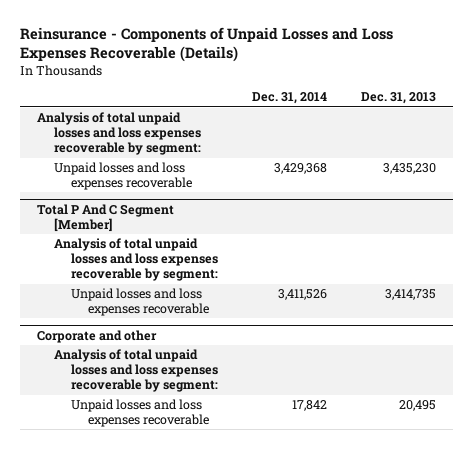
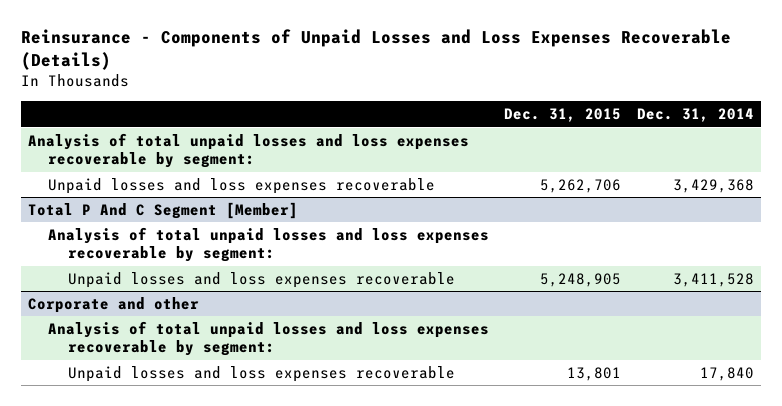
[361,92,437,105] Dec. 31, 2013 -> none
none -> [504,108,622,123] Dec. 31, 2015
[277,289,327,301] 3,411,526 -> [672,272,754,287] 3,411,528
[291,400,327,412] 17,842 -> [699,366,754,381] 17,840

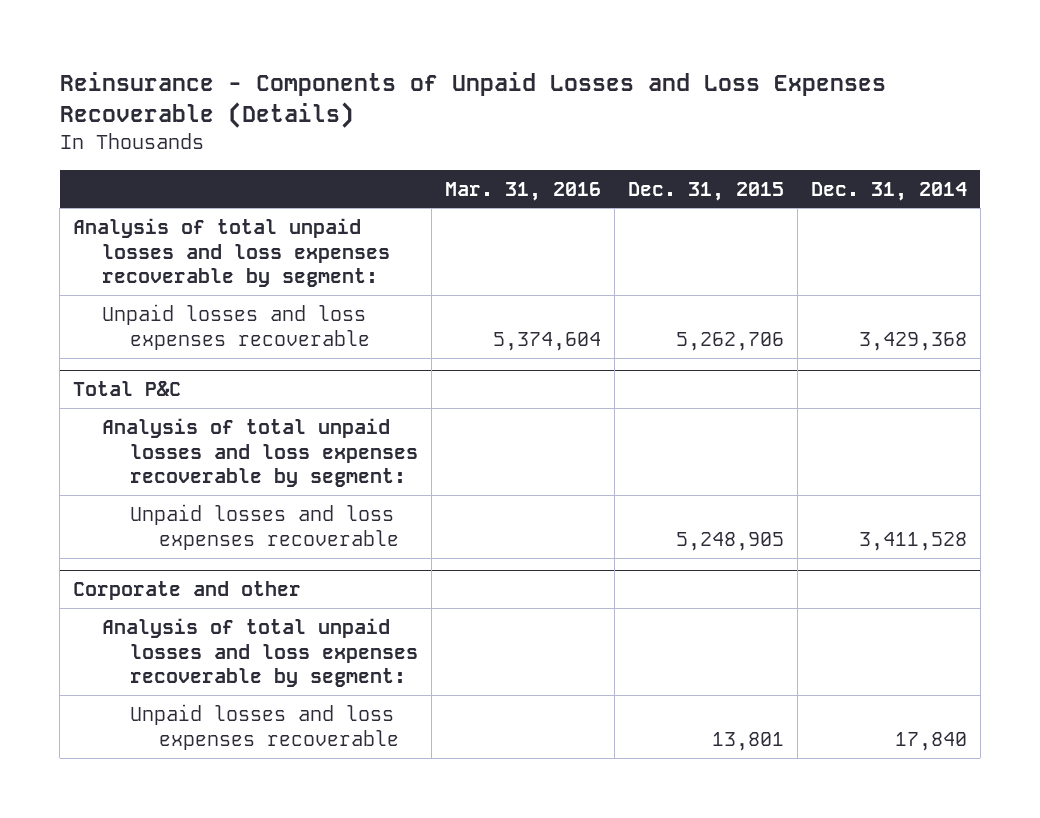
none -> [445,181,602,201] Mar. 31, 2016
[28,201,299,219] Total P And C Segment [Member] -> [73,381,182,397] Total P&C

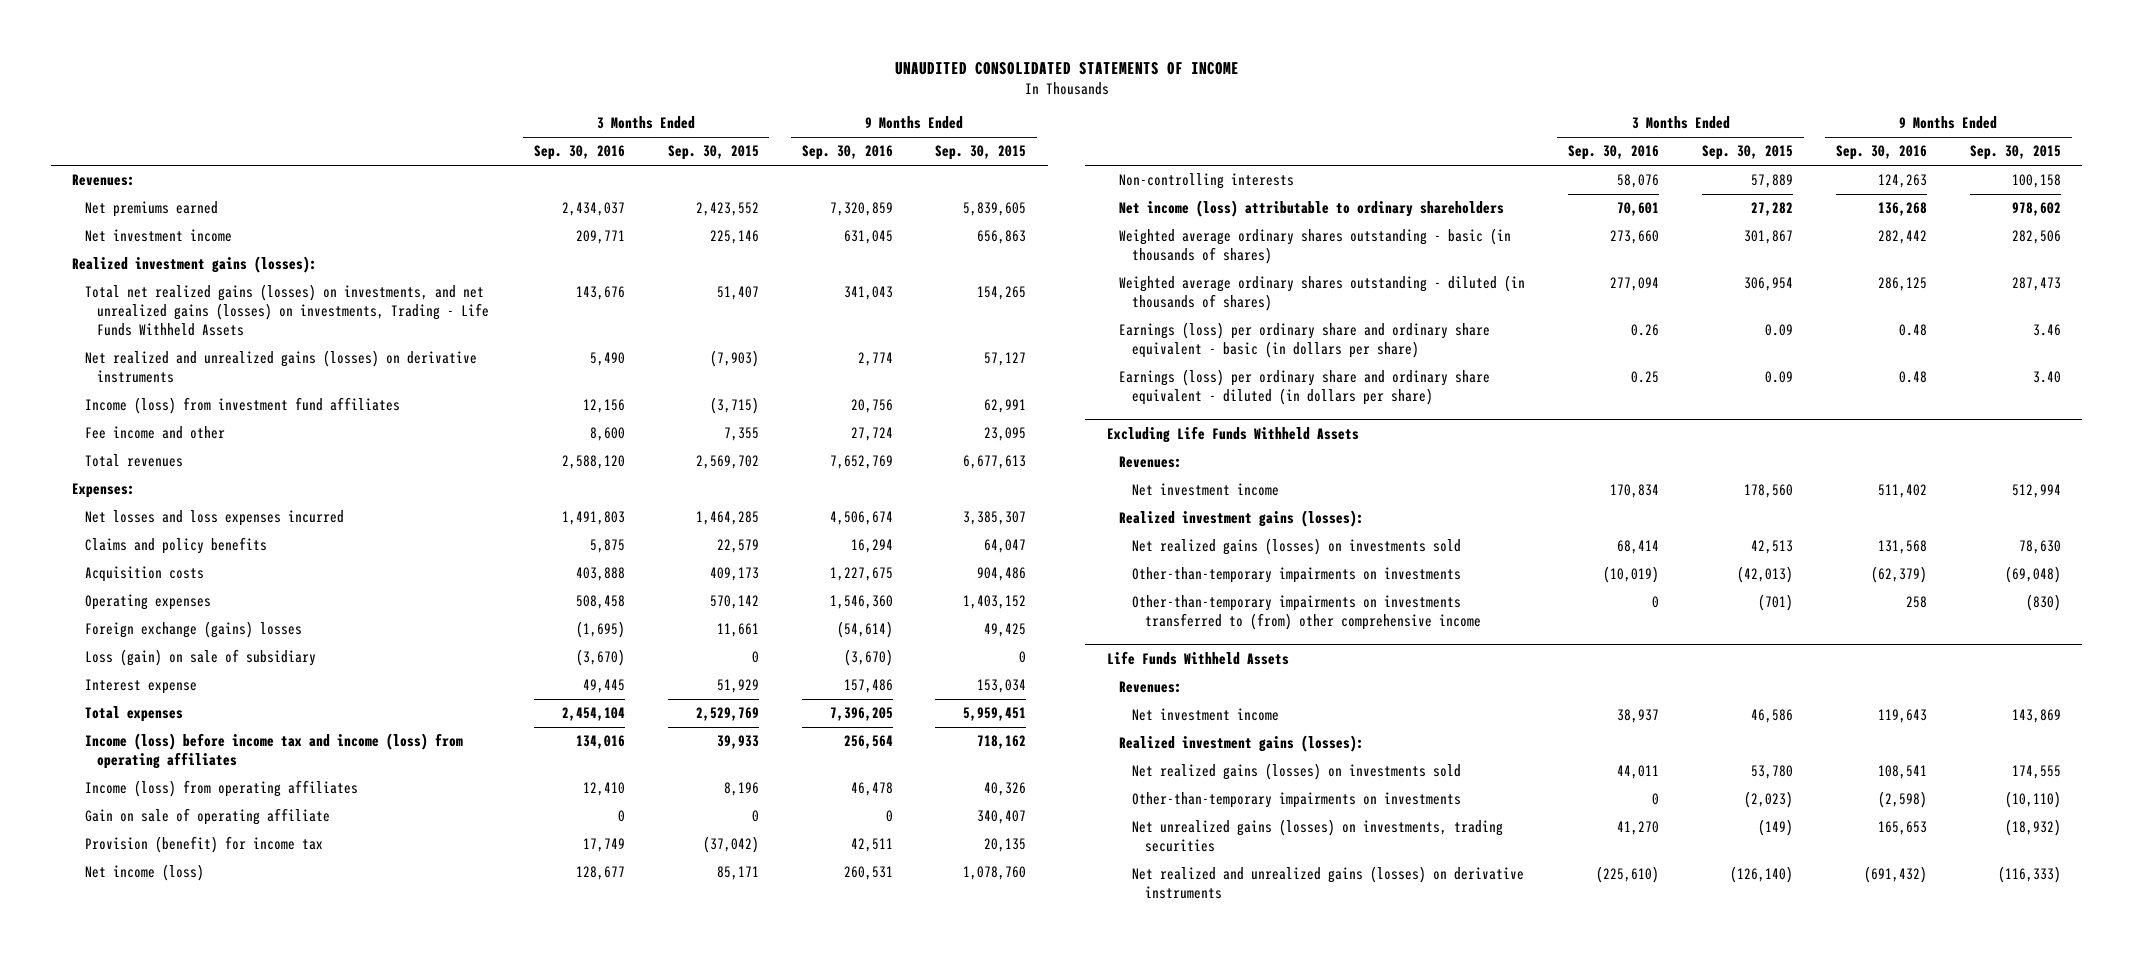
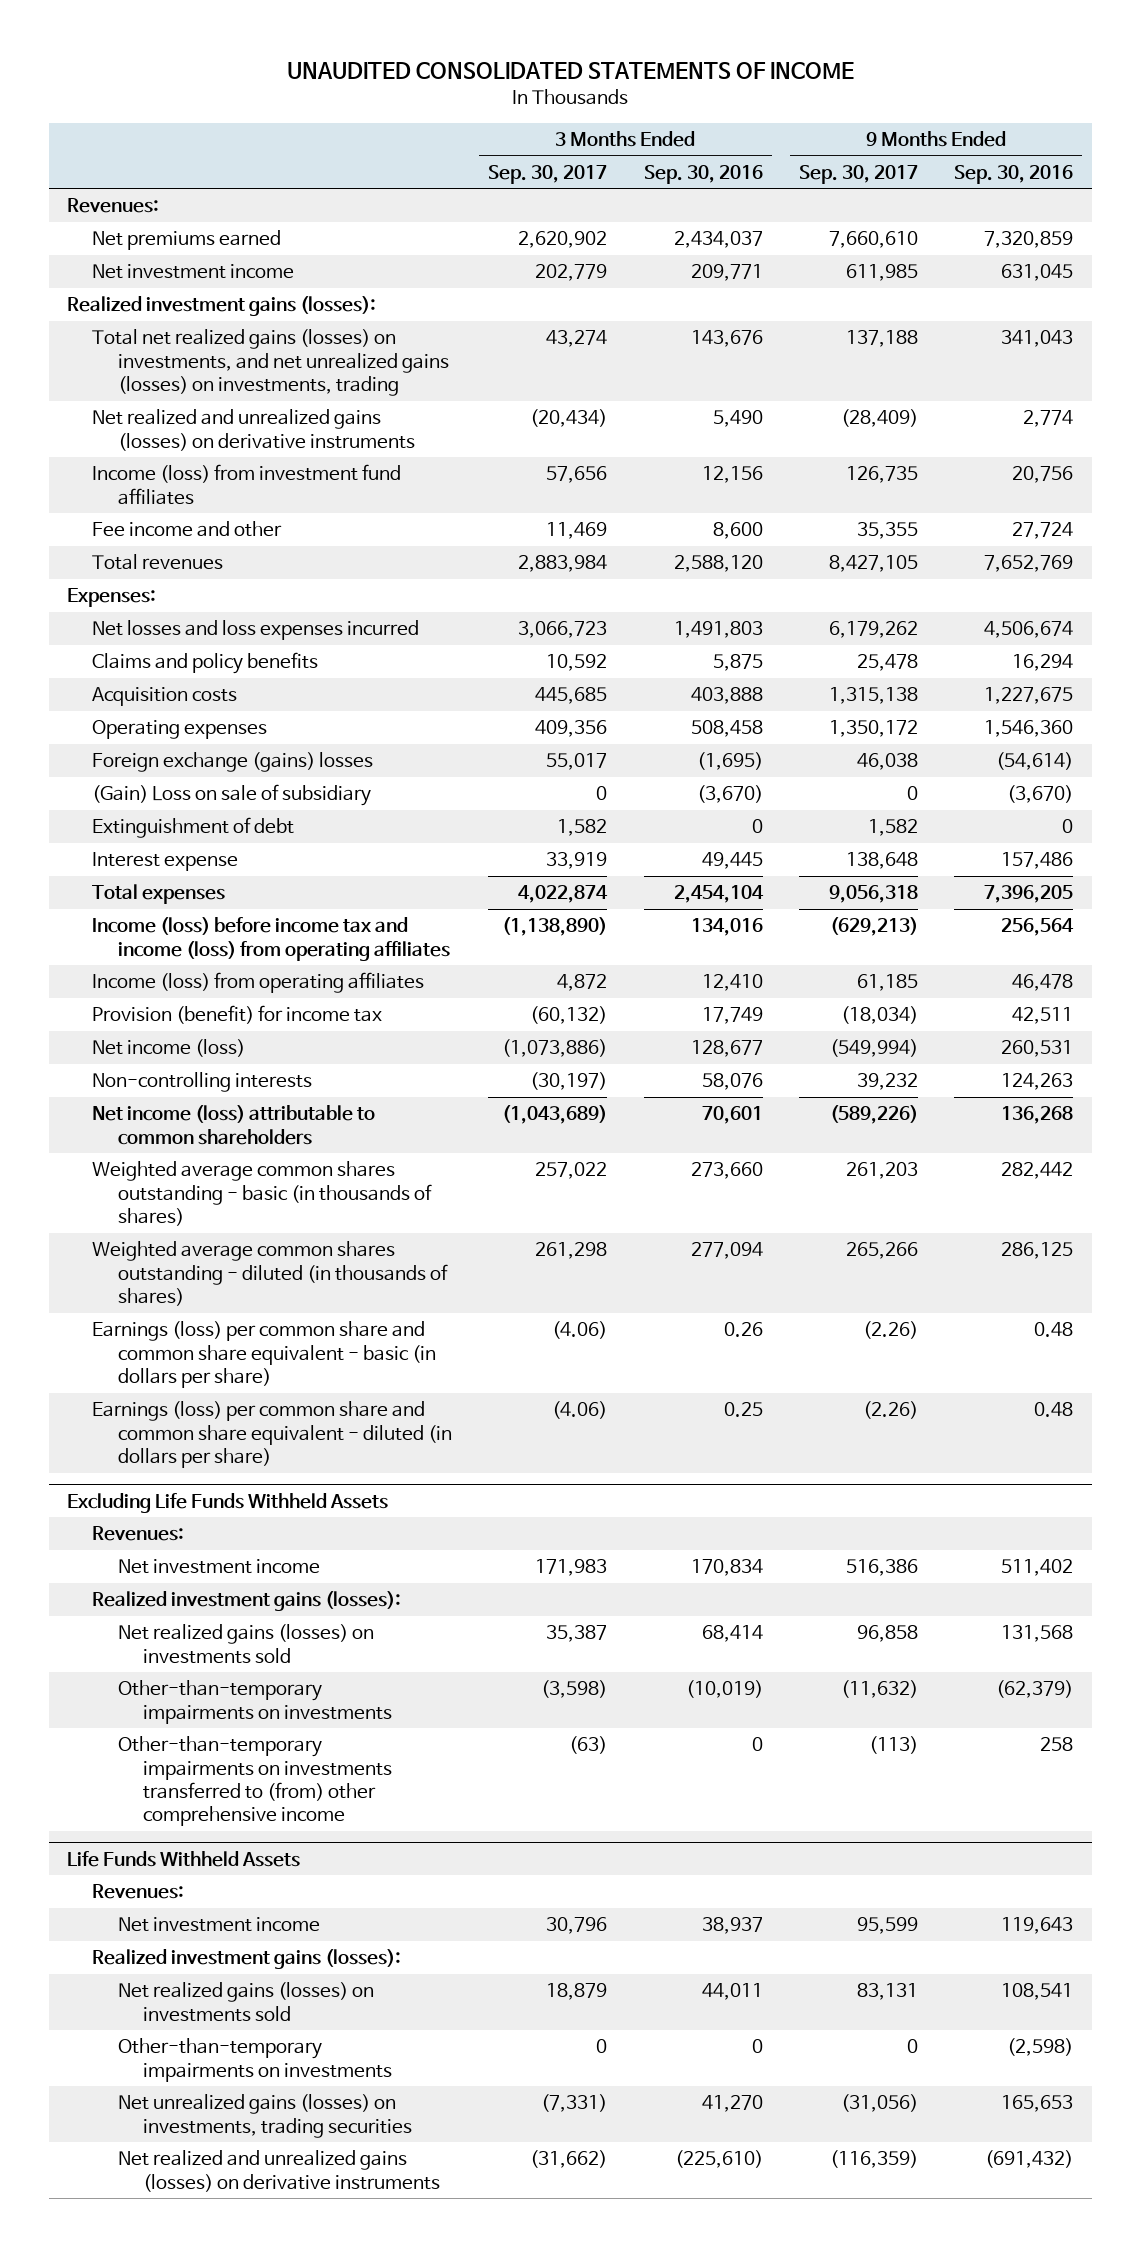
[667,145,759,161] Sep. 30, 2015 -> none
[935,145,1027,161] Sep. 30, 2015 -> none
none -> [488,164,608,184] Sep. 30, 2017
none -> [799,164,919,184] Sep. 30, 2017
[84,284,490,336] Total net realized gains (losses) on investments, and net unrealized gains (losses) on investments, Trading - Life Funds Withheld Assets -> [92,329,449,396] Total net realized gains (losses) on investments, and net unrealized gains (losses) on investments, trading
[84,649,316,667] Loss (gain) on sale of subsidiary -> [92,784,372,807] (Gain) Loss on sale of subsidiary
none -> [92,817,295,839] Extinguishment of debt
[84,808,330,826] Gain on sale of operating affiliate -> none
[1119,200,1505,218] Net income (loss) attributable to ordinary shareholders -> [92,1105,376,1145] Net income (loss) attributable to common shareholders
[1119,228,1512,265] Weighted average ordinary shares outstanding - basic (in thousands of shares) -> [92,1161,432,1226] Weighted average common shares outstanding - basic (in thousands of shares)
[1119,275,1526,312] Weighted average ordinary shares outstanding - diluted (in thousands of shares) -> [92,1241,448,1306] Weighted average common shares outstanding - diluted (in thousands of shares)
[1119,322,1491,359] Earnings (loss) per ordinary share and ordinary share equivalent - basic (in dollars per share) -> [92,1321,436,1388] Earnings (loss) per common share and common share equivalent - basic (in dollars per share)
[1119,369,1491,406] Earnings (loss) per ordinary share and ordinary share equivalent - diluted (in dollars per share) -> [92,1401,452,1468] Earnings (loss) per common share and common share equivalent - diluted (in dollars per share)

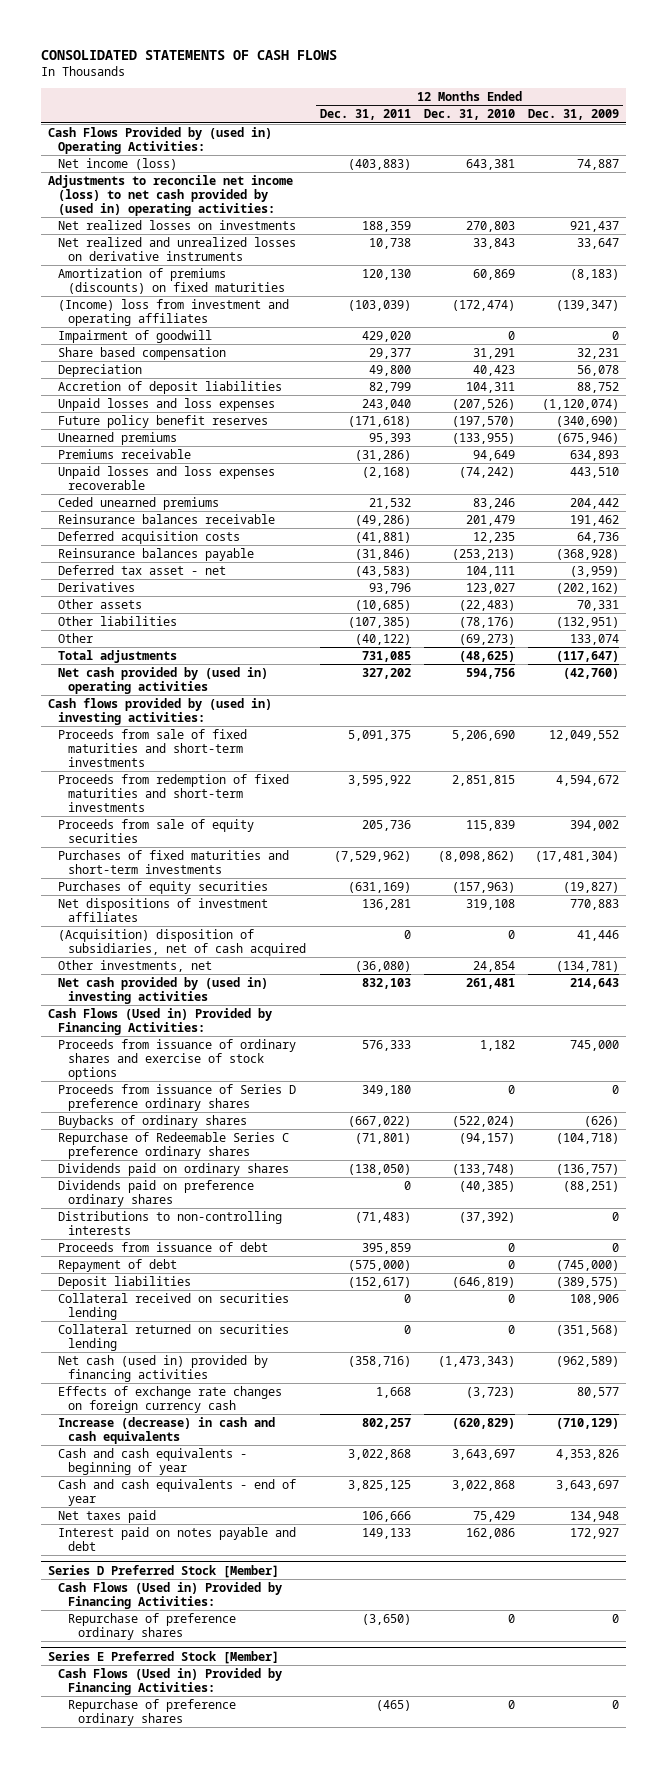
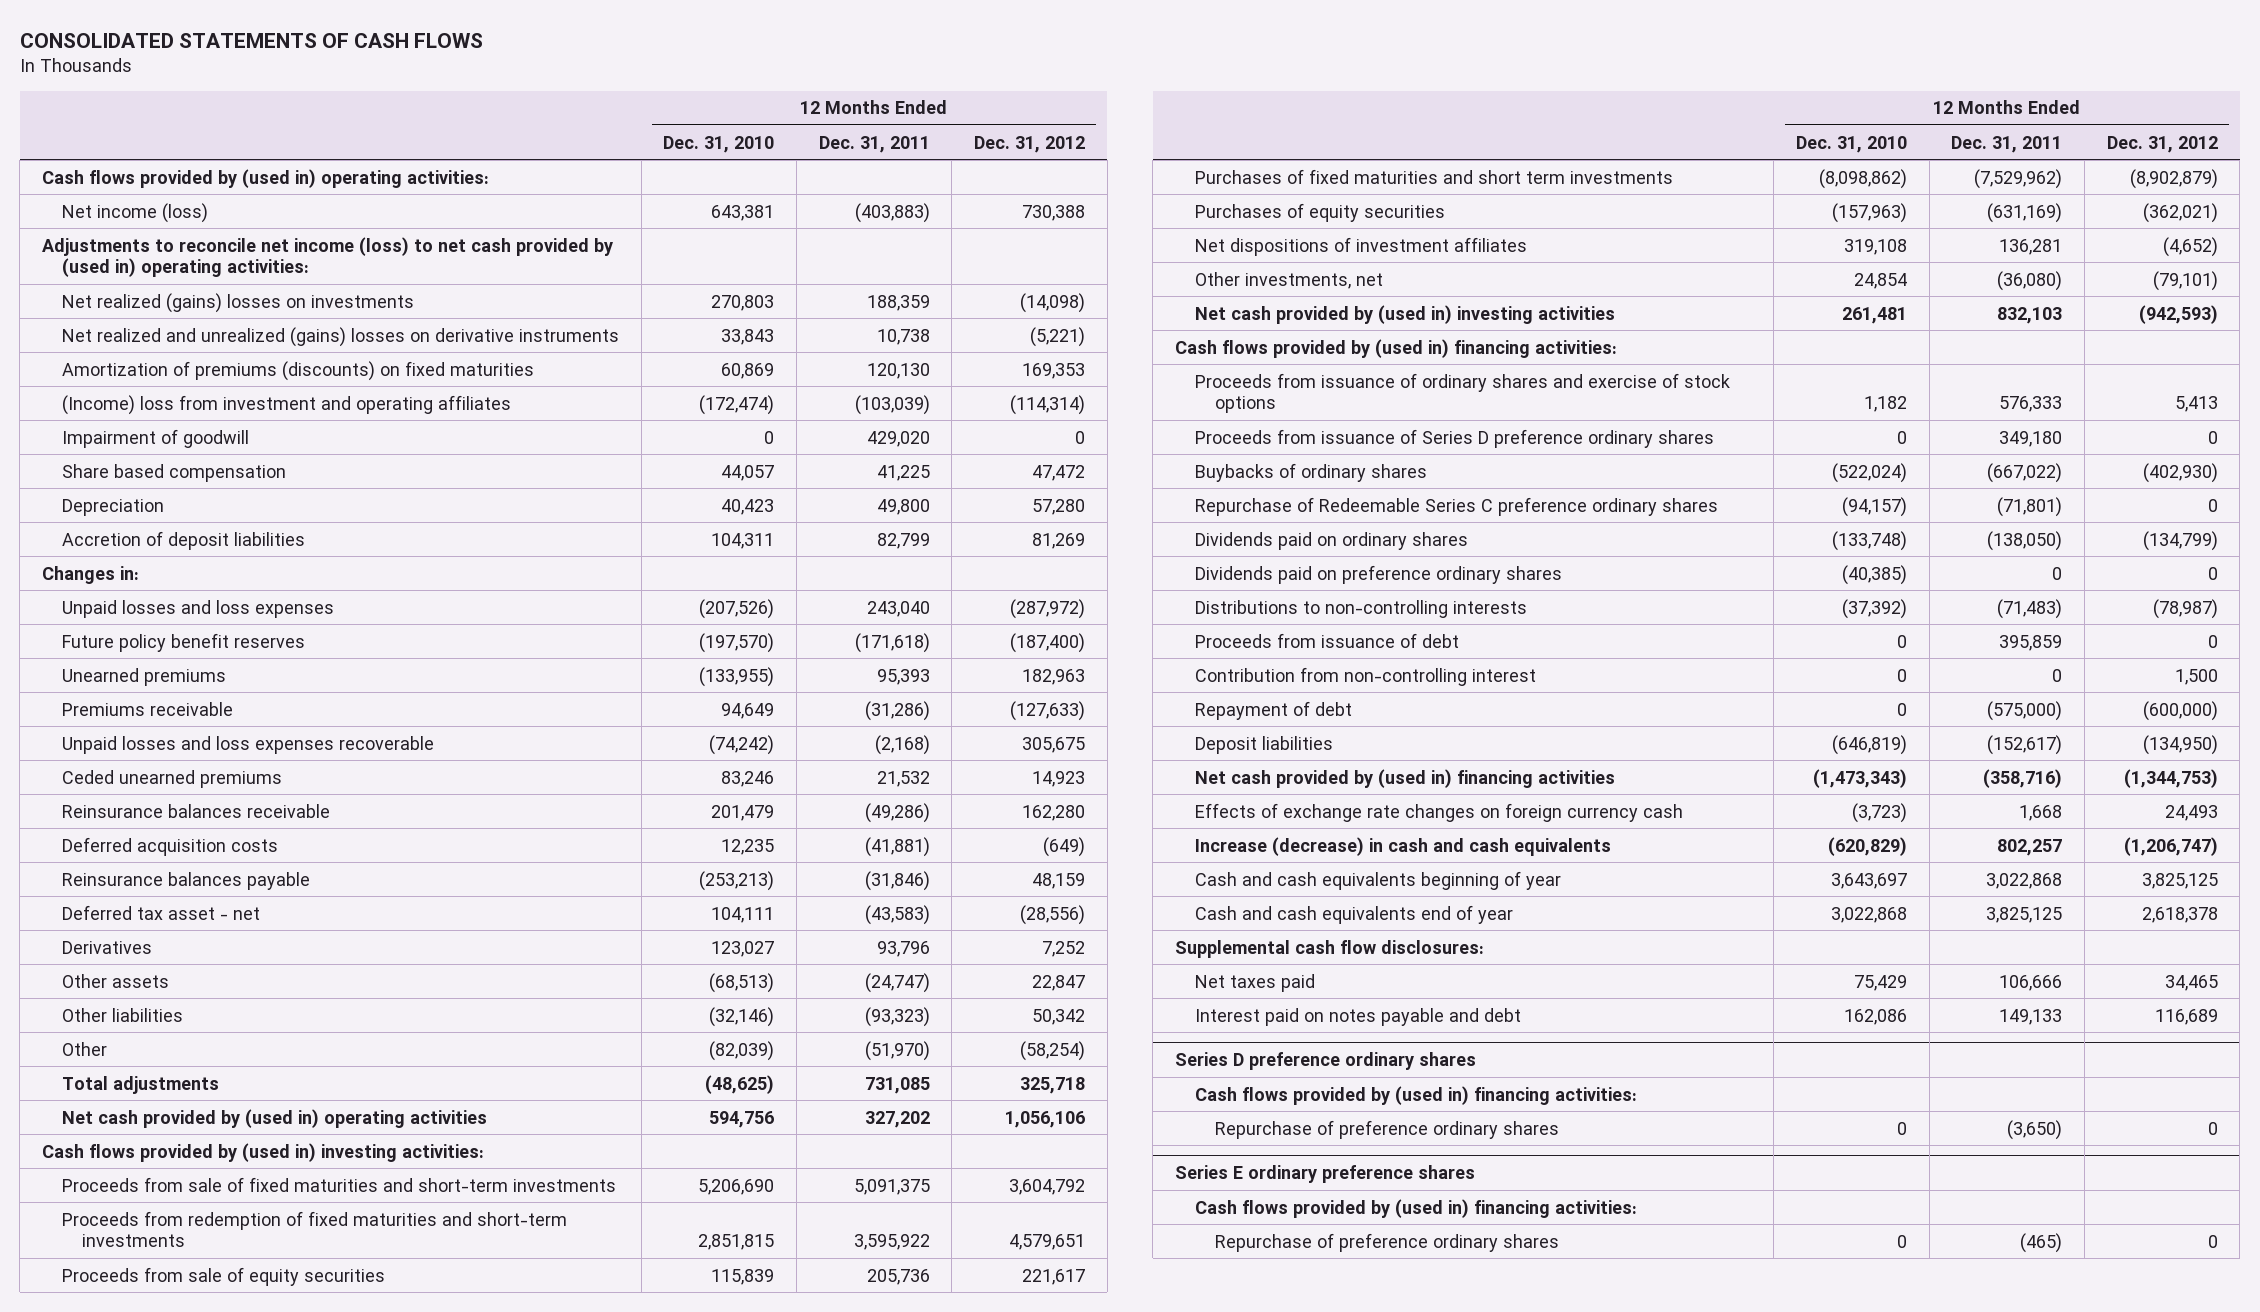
[528,109,620,121] Dec. 31, 2009 -> none
none -> [974,135,1086,153] Dec. 31, 2012
[48,127,273,154] Cash Flows Provided by (used in) Operating Activities: -> [42,168,490,188] Cash flows provided by (used in) operating activities:
[58,220,297,231] Net realized losses on investments -> [62,292,415,313] Net realized (gains) losses on investments
[58,237,297,261] Net realized and unrealized losses on derivative instruments -> [62,326,620,347] Net realized and unrealized (gains) losses on derivative instruments
[368,348,411,360] 29,377 -> [876,464,930,481] 41,225
[473,348,516,360] 31,291 -> [721,464,775,481] 44,057
none -> [42,565,140,584] Changes in:
[354,600,411,612] (10,685) -> [864,972,930,993] (24,747)
[459,600,516,612] (22,483) -> [709,972,775,993] (68,513)
[347,617,411,629] (107,385) -> [864,1006,930,1027] (93,323)
[459,617,516,629] (78,176) -> [709,1006,775,1027] (32,146)
[354,634,411,646] (40,122) -> [864,1040,930,1061] (51,970)
[459,634,516,646] (69,273) -> [709,1040,775,1061] (82,039)
[58,850,290,874] Purchases of fixed maturities and short-term investments -> [1194,168,1673,184] Purchases of fixed maturities and short term investments
[58,929,307,956] (Acquisition) disposition of subsidiaries, net of cash acquired -> none
[48,1008,273,1035] Cash Flows (Used in) Provided by Financing Activities: -> [1174,338,1617,358] Cash flows provided by (used in) financing activities:
none -> [1194,666,1536,686] Contribution from non-controlling interest
[58,1293,290,1320] Collateral received on securities lending -> none
[58,1324,290,1351] Collateral returned on securities lending -> none
[58,1355,269,1382] Net cash (used in) provided by financing activities -> [1194,768,1615,788] Net cash provided by (used in) financing activities
[58,1448,248,1475] Cash and cash equivalents - beginning of year -> [1194,870,1561,890] Cash and cash equivalents beginning of year
[58,1479,297,1506] Cash and cash equivalents - end of year -> [1194,904,1513,924] Cash and cash equivalents end of year
none -> [1174,939,1484,958] Supplemental cash flow disclosures:
[48,1564,280,1578] Series D Preferred Stock [Member] -> none
none -> [1174,1052,1476,1071] Series D preference ordinary shares
[58,1582,283,1609] Cash Flows (Used in) Provided by Financing Activities: -> [1194,1085,1637,1105] Cash flows provided by (used in) financing activities:
[48,1650,280,1664] Series E Preferred Stock [Member] -> none
none -> [1174,1165,1475,1184] Series E ordinary preference shares
[58,1668,283,1695] Cash Flows (Used in) Provided by Financing Activities: -> [1194,1198,1637,1218] Cash flows provided by (used in) financing activities:

